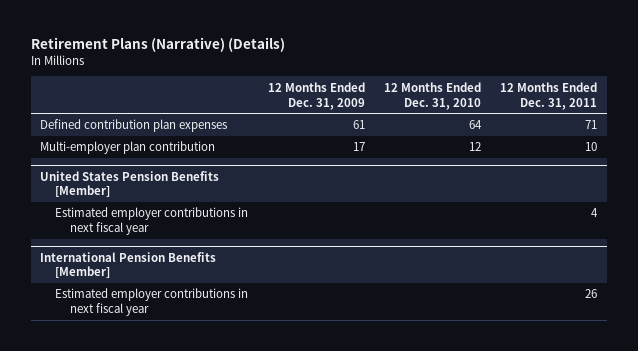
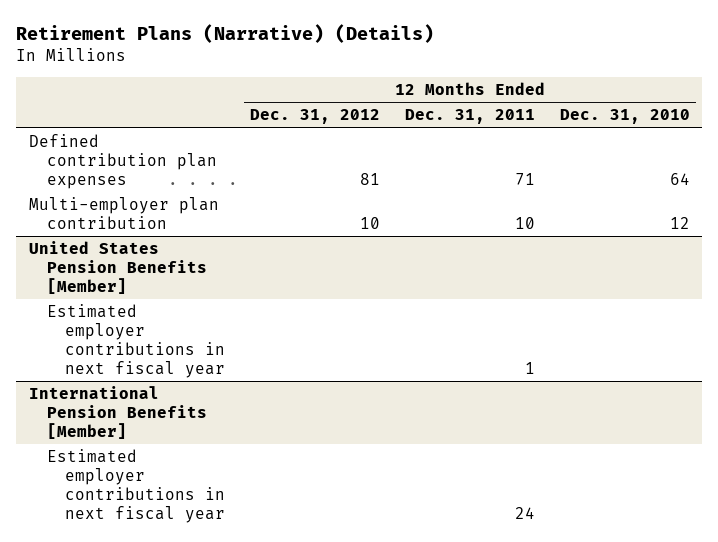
[267,81,365,110] 12 Months Ended Dec. 31, 2009 -> none
none -> [250,109,381,125] Dec. 31, 2012
[591,208,599,218] 4 -> [524,361,535,374] 1
[585,289,598,299] 26 -> [514,506,535,519] 24

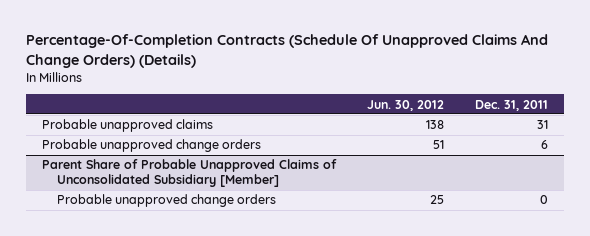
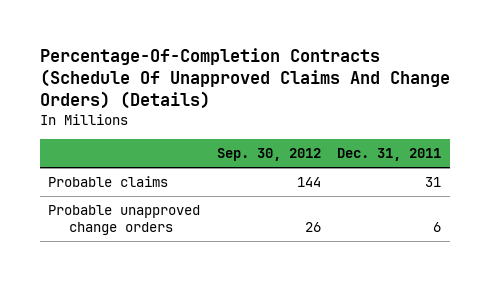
[366,99,444,111] Jun. 30, 2012 -> none
none -> [216,148,321,162] Sep. 30, 2012
[41,119,213,133] Probable unapproved claims -> [47,176,168,188] Probable claims
[41,159,337,188] Parent Share of Probable Unapproved Claims of Unconsolidated Subsidiary [Member] -> none
[57,194,277,208] Probable unapproved change orders -> none

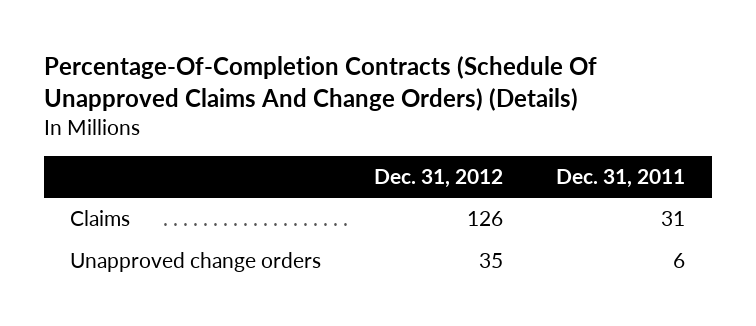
[216,148,321,162] Sep. 30, 2012 -> none
none -> [374,168,504,188] Dec. 31, 2012
[47,176,168,188] Probable claims -> [70,210,131,227] Claims
[47,205,200,236] Probable unapproved change orders -> [70,252,322,273] Unapproved change orders

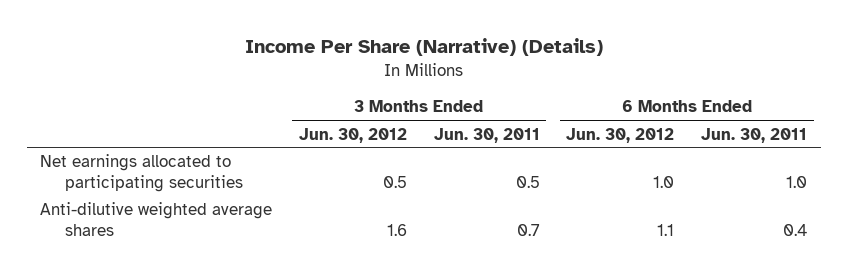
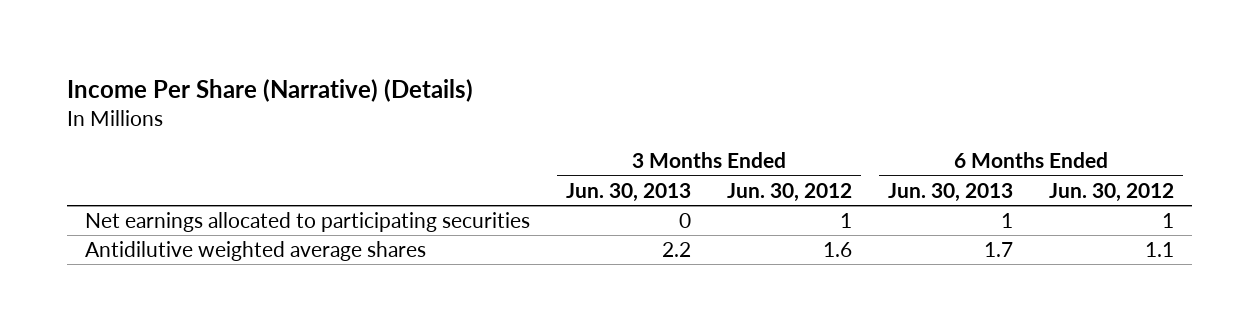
[433,127,540,143] Jun. 30, 2011 -> none
[701,127,808,143] Jun. 30, 2011 -> none
none -> [565,182,691,202] Jun. 30, 2013
none -> [887,182,1013,202] Jun. 30, 2013
[382,176,407,189] 0.5 -> [839,213,852,229] 1
[653,176,675,189] 1.0 -> [1161,213,1174,229] 1
[39,202,272,237] Anti-dilutive weighted average shares -> [84,241,426,262] Antidilutive weighted average shares

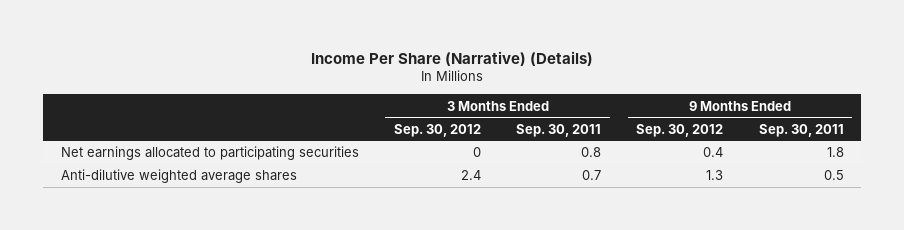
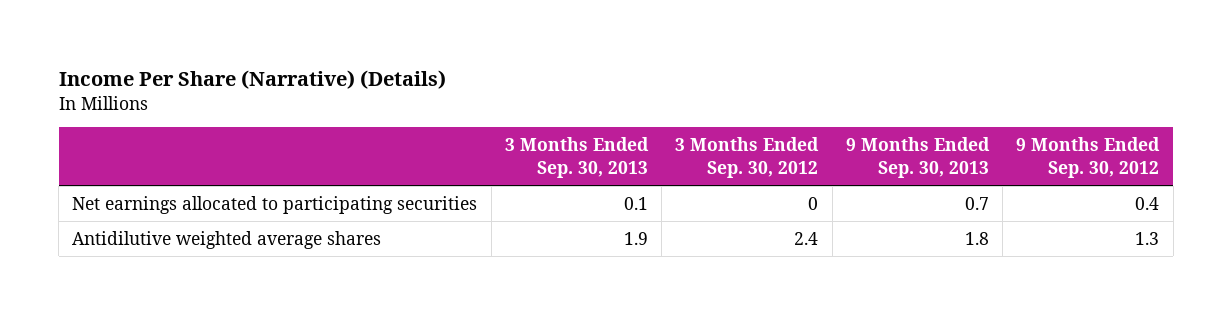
[516,123,602,137] Sep. 30, 2011 -> none
[758,123,844,137] Sep. 30, 2011 -> none
none -> [504,137,649,178] 3 Months Ended Sep. 30, 2013
none -> [845,137,990,178] 9 Months Ended Sep. 30, 2013
[60,169,297,184] Anti-dilutive weighted average shares -> [72,230,382,249] Antidilutive weighted average shares

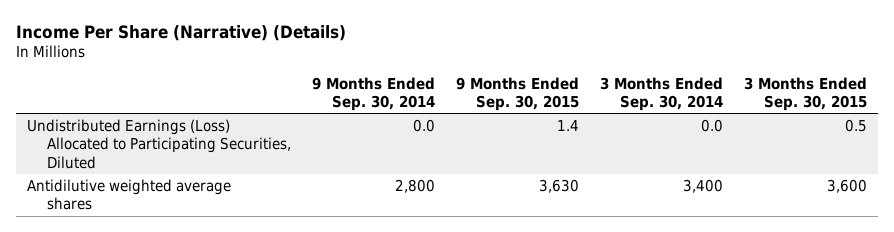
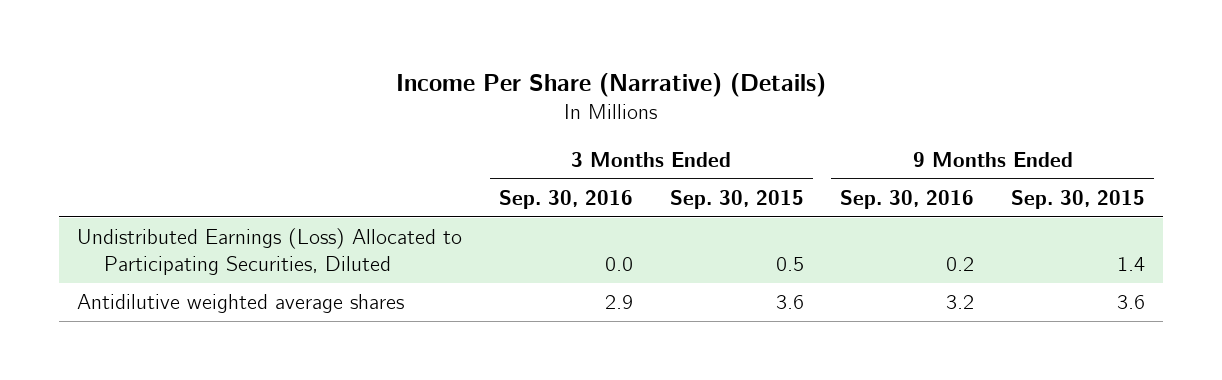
[311,76,435,111] 9 Months Ended Sep. 30, 2014 -> none
[600,76,724,111] 3 Months Ended Sep. 30, 2014 -> none
none -> [499,189,634,209] Sep. 30, 2016
none -> [840,189,975,209] Sep. 30, 2016
[538,178,579,193] 3,630 -> [1117,295,1146,310] 3.6
[827,178,868,193] 3,600 -> [775,295,804,310] 3.6

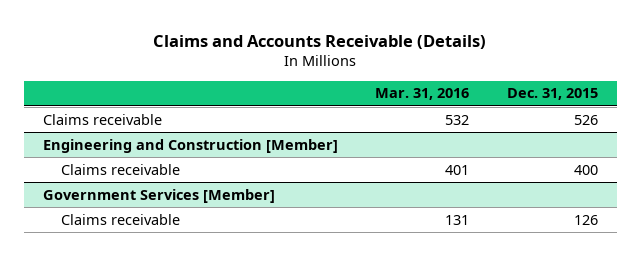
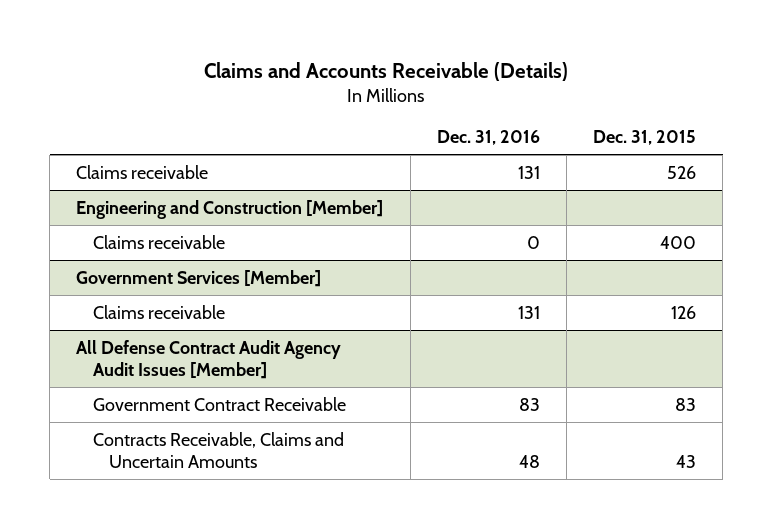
[375,88,470,101] Mar. 31, 2016 -> none
none -> [436,130,540,146] Dec. 31, 2016
none -> [76,339,342,379] All Defense Contract Audit Agency Audit Issues [Member]
none -> [92,396,346,411] Government Contract Receivable
none -> [92,431,344,468] Contracts Receivable, Claims and Uncertain Amounts

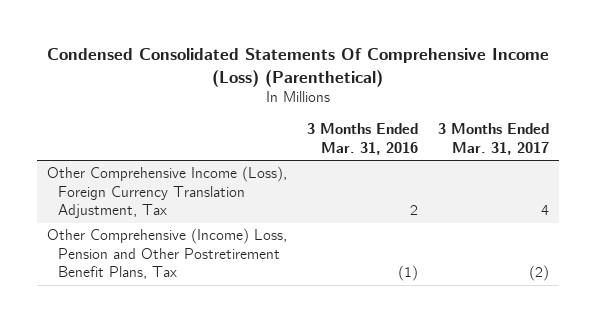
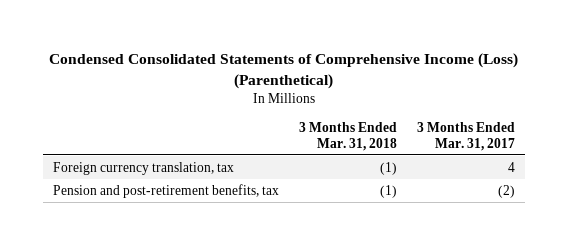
[46,47,549,87] Condensed Consolidated Statements Of Comprehensive Income (Loss) (Parenthetical) -> [48,53,518,89] Condensed Consolidated Statements of Comprehensive Income (Loss) (Parenthetical)
[306,123,418,155] 3 Months Ended Mar. 31, 2016 -> none
none -> [298,121,397,151] 3 Months Ended Mar. 31, 2018
[47,166,288,219] Other Comprehensive Income (Loss), Foreign Currency Translation Adjustment, Tax -> [53,161,235,175] Foreign currency translation, tax
[47,228,288,280] Other Comprehensive (Income) Loss, Pension and Other Postretirement Benefit Plans, Tax -> [53,183,280,198] Pension and post-retirement benefits, tax

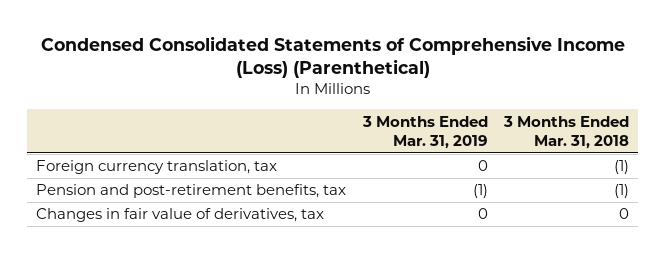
[416,121,515,151] 3 Months Ended Mar. 31, 2017 -> none
none -> [361,115,488,149] 3 Months Ended Mar. 31, 2019
none -> [35,208,324,223] Changes in fair value of derivatives, tax

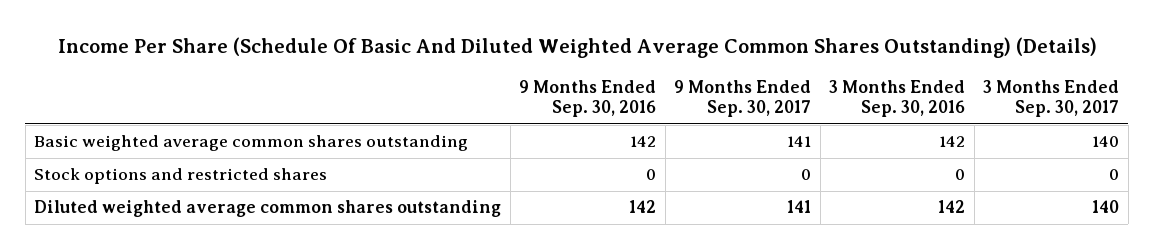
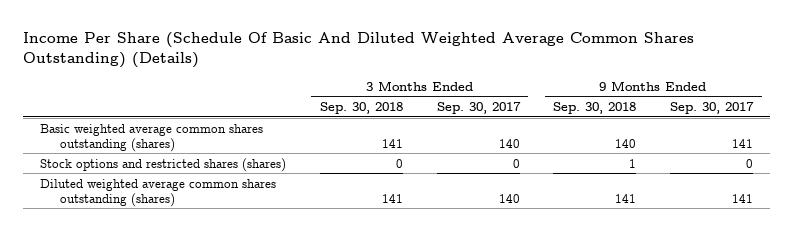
[519,79,657,118] 9 Months Ended Sep. 30, 2016 -> none
[829,79,966,118] 3 Months Ended Sep. 30, 2016 -> none
none -> [319,101,403,114] Sep. 30, 2018
none -> [553,101,637,114] Sep. 30, 2018
[34,135,469,152] Basic weighted average common shares outstanding -> [39,123,263,152] Basic weighted average common shares outstanding (shares)
[34,168,328,185] Stock options and restricted shares -> [39,157,286,172] Stock options and restricted shares (shares)
[34,200,502,218] Diluted weighted average common shares outstanding -> [39,178,276,207] Diluted weighted average common shares outstanding (shares)

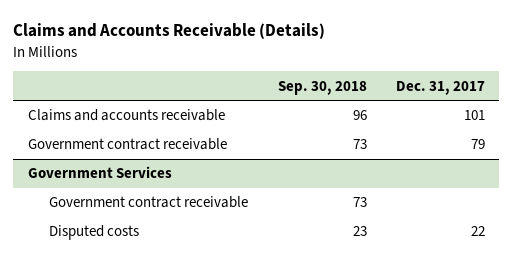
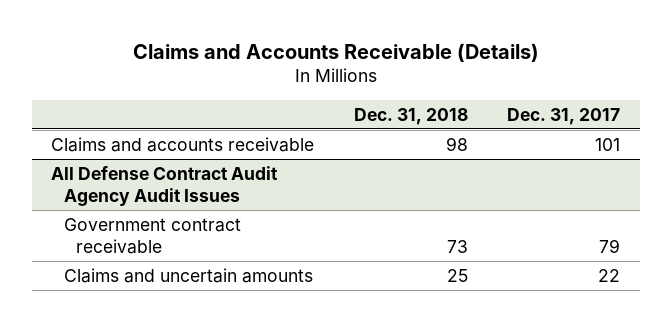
[277,80,367,95] Sep. 30, 2018 -> none
none -> [353,107,468,125] Dec. 31, 2018
none -> [51,165,279,207] All Defense Contract Audit Agency Audit Issues
[27,166,172,179] Government Services -> none
[49,196,249,209] Government contract receivable -> none
[49,225,140,241] Disputed costs -> [63,267,313,283] Claims and uncertain amounts

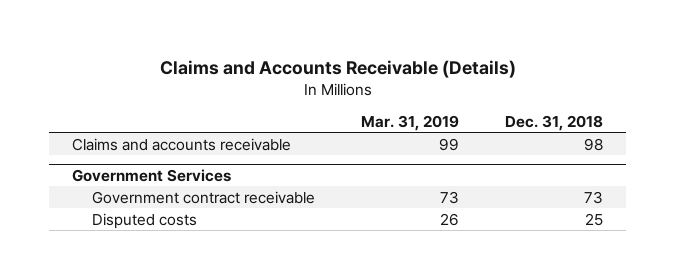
[507,107,621,125] Dec. 31, 2017 -> none
none -> [361,114,460,131] Mar. 31, 2019
[51,165,279,207] All Defense Contract Audit Agency Audit Issues -> [72,168,232,182] Government Services
[63,267,313,283] Claims and uncertain amounts -> [92,212,198,229] Disputed costs

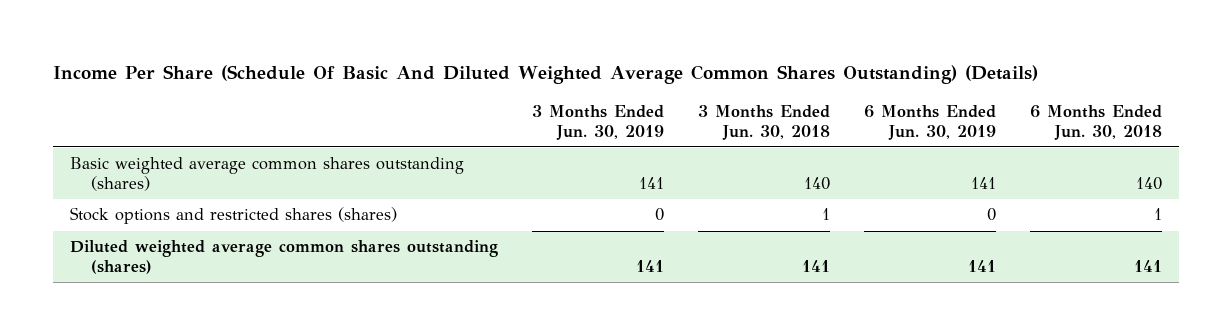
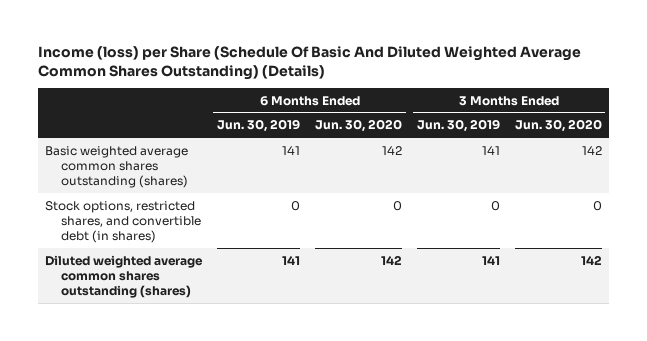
[53,64,1039,84] Income Per Share (Schedule Of Basic And Diluted Weighted Average Common Shares Outstanding) (Details) -> [37,45,581,80] Income (loss) per Share (Schedule Of Basic And Diluted Weighted Average Common Shares Outstanding) (Details)
[698,104,831,140] 3 Months Ended Jun. 30, 2018 -> none
[1030,104,1163,140] 6 Months Ended Jun. 30, 2018 -> none
none -> [314,119,402,133] Jun. 30, 2020
none -> [514,119,602,133] Jun. 30, 2020
[70,207,398,225] Stock options and restricted shares (shares) -> [45,200,202,244] Stock options, restricted shares, and convertible debt (in shares)

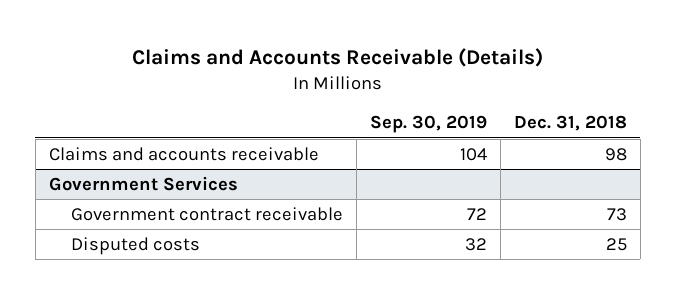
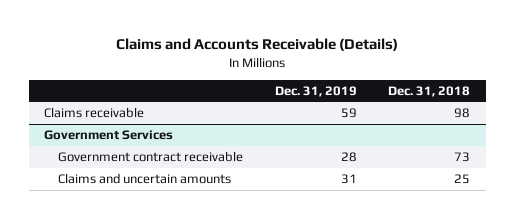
[369,115,487,134] Sep. 30, 2019 -> none
none -> [274,85,357,97] Dec. 31, 2019
[48,146,319,161] Claims and accounts receivable -> [44,107,145,119] Claims receivable
[71,236,201,255] Disputed costs -> [58,173,232,185] Claims and uncertain amounts

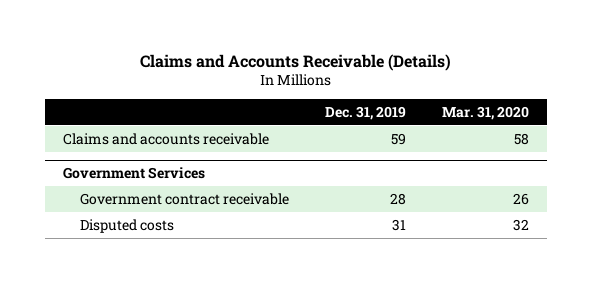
[388,85,471,97] Dec. 31, 2018 -> none
none -> [441,106,529,121] Mar. 31, 2020
[44,107,145,119] Claims receivable -> [63,132,270,145] Claims and accounts receivable
[58,173,232,185] Claims and uncertain amounts -> [79,218,174,233] Disputed costs

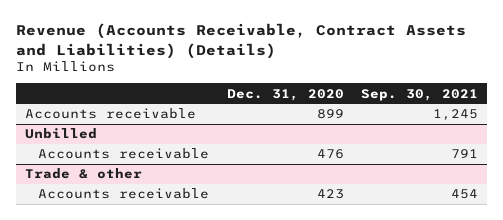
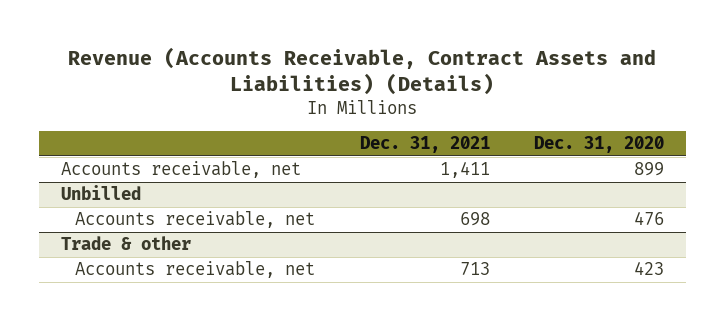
[361,88,479,101] Sep. 30, 2021 -> none
none -> [359,136,490,154] Dec. 31, 2021
[25,108,197,120] Accounts receivable -> [60,161,301,179] Accounts receivable, net
[38,148,210,160] Accounts receivable -> [75,211,316,229] Accounts receivable, net
[38,188,210,200] Accounts receivable -> [75,261,316,279] Accounts receivable, net

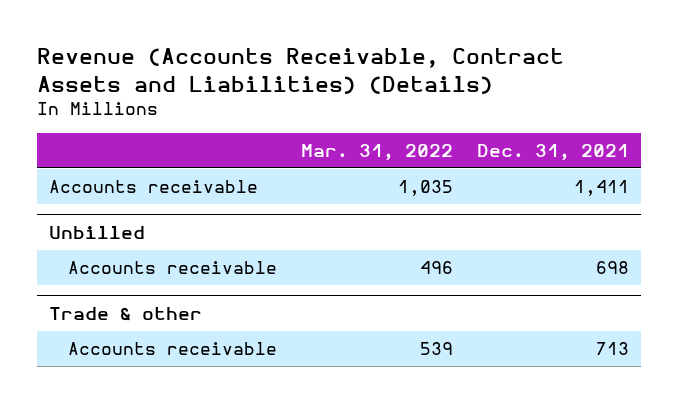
[533,136,664,154] Dec. 31, 2020 -> none
none -> [300,144,453,162] Mar. 31, 2022
[60,161,301,179] Accounts receivable, net -> [48,180,258,194] Accounts receivable
[75,211,316,229] Accounts receivable, net -> [68,261,278,275] Accounts receivable
[75,261,316,279] Accounts receivable, net -> [68,342,278,356] Accounts receivable

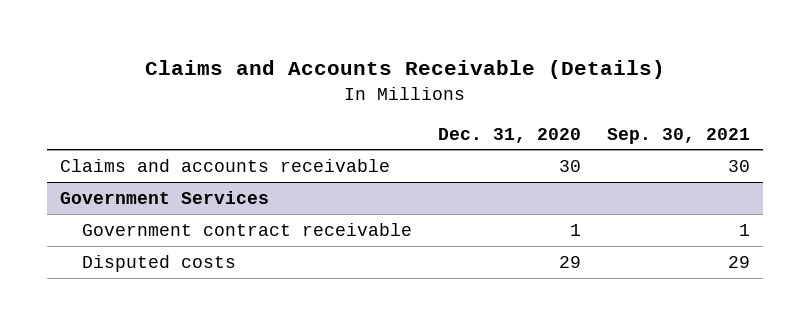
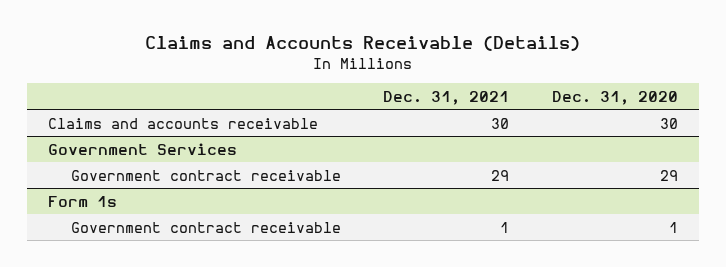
[607,127,751,144] Sep. 30, 2021 -> none
none -> [383,90,510,105] Dec. 31, 2021
none -> [71,169,342,181] Government contract receivable
none -> [48,195,118,207] Form 1s
[82,254,237,272] Disputed costs -> none

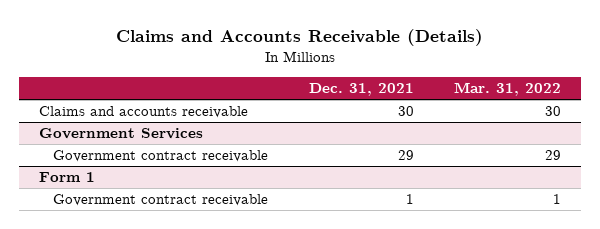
[551,90,678,105] Dec. 31, 2020 -> none
none -> [454,82,562,97] Mar. 31, 2022
[48,195,118,207] Form 1s -> [39,172,96,183] Form 1

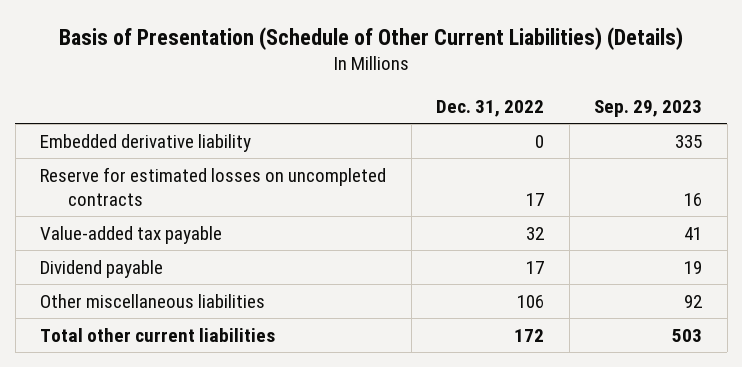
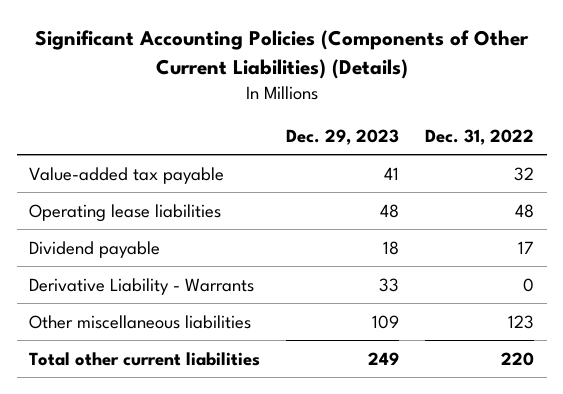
[59,26,684,50] Basis of Presentation (Schedule of Other Current Liabilities) (Details) -> [34,30,529,79] Significant Accounting Policies (Components of Other Current Liabilities) (Details)
[594,100,703,118] Sep. 29, 2023 -> none
none -> [286,128,400,145] Dec. 29, 2023
[40,133,252,152] Embedded derivative liability -> none
[40,166,387,206] Reserve for estimated losses on uncompleted contracts -> none
none -> [29,203,222,222] Operating lease liabilities
none -> [29,277,255,295] Derivative Liability - Warrants
[517,294,545,308] 106 -> [507,314,534,329] 123
[514,328,545,342] 172 -> [500,351,534,366] 220

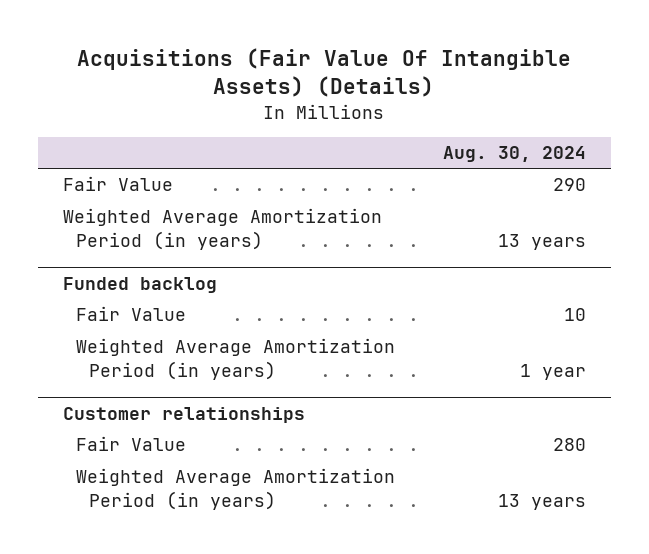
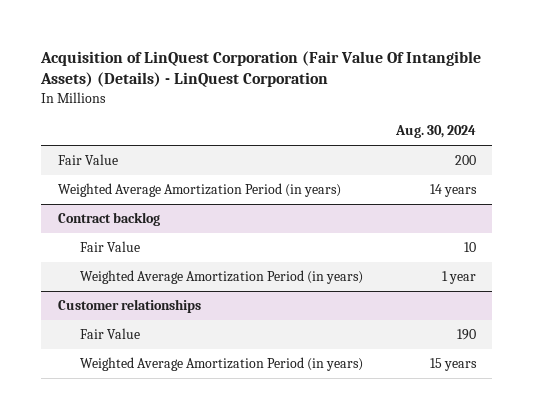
[77,48,572,98] Acquisitions (Fair Value Of Intangible Assets) (Details) -> [40,50,482,88] Acquisition of LinQuest Corporation (Fair Value Of Intangible Assets) (Details) - LinQuest Corporation
[553,178,587,192] 290 -> [454,154,476,165] 200
[498,233,587,250] 13 years -> [429,183,477,197] 14 years
[62,277,217,294] Funded backlog -> [57,211,160,226] Contract backlog
[553,438,587,452] 280 -> [456,328,476,340] 190
[498,493,587,510] 13 years -> [429,357,477,371] 15 years

